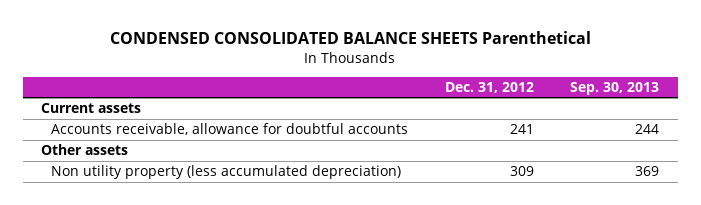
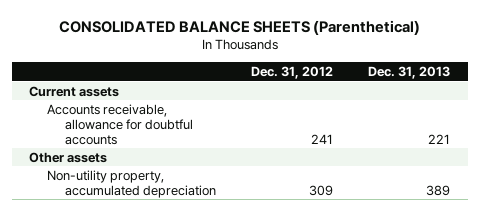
[110,31,592,45] CONDENSED CONSOLIDATED BALANCE SHEETS Parenthetical -> [58,19,420,35] CONSOLIDATED BALANCE SHEETS (Parenthetical)
[570,81,660,95] Sep. 30, 2013 -> none
none -> [368,65,451,79] Dec. 31, 2013
[51,165,402,180] Non utility property (less accumulated depreciation) -> [47,169,216,198] Non-utility property, accumulated depreciation

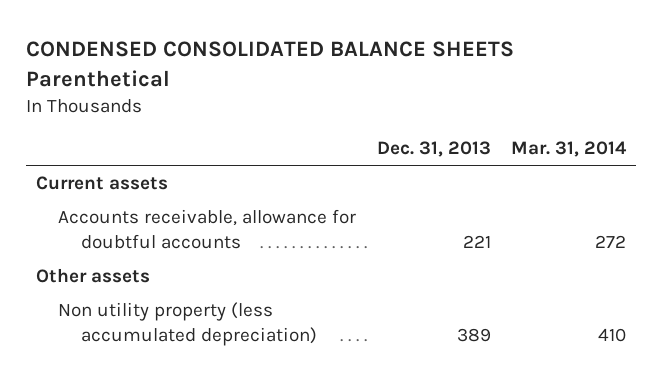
[58,19,420,35] CONSOLIDATED BALANCE SHEETS (Parenthetical) -> [25,40,514,87] CONDENSED CONSOLIDATED BALANCE SHEETS Parenthetical
[250,65,333,79] Dec. 31, 2012 -> none
none -> [511,140,628,157] Mar. 31, 2014
[47,169,216,198] Non-utility property, accumulated depreciation -> [58,302,317,346] Non utility property (less accumulated depreciation)

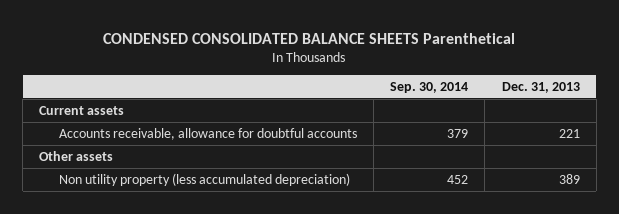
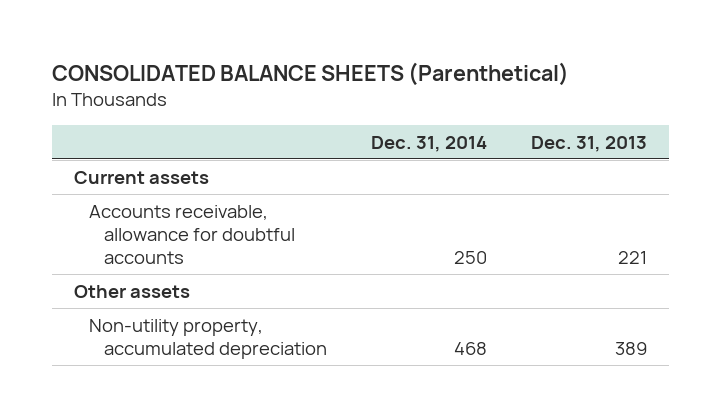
[103,32,516,44] CONDENSED CONSOLIDATED BALANCE SHEETS Parenthetical -> [52,62,570,87] CONSOLIDATED BALANCE SHEETS (Parenthetical)
[390,81,469,93] Sep. 30, 2014 -> none
none -> [371,135,488,152] Dec. 31, 2014
[59,172,351,186] Non utility property (less accumulated depreciation) -> [89,318,328,359] Non-utility property, accumulated depreciation

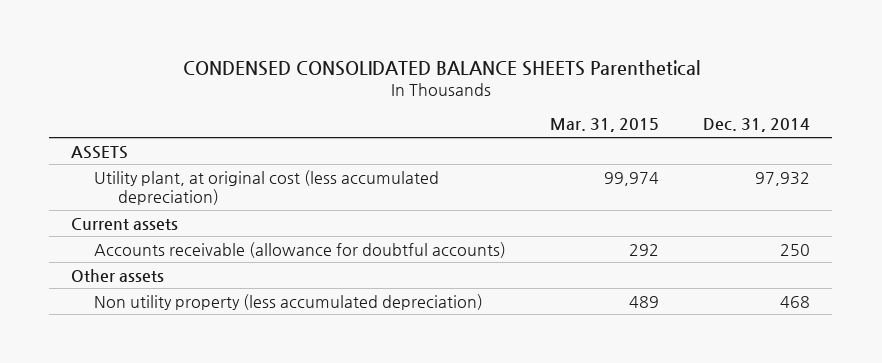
[52,62,570,87] CONSOLIDATED BALANCE SHEETS (Parenthetical) -> [182,59,700,76] CONDENSED CONSOLIDATED BALANCE SHEETS Parenthetical
[531,135,648,152] Dec. 31, 2013 -> none
none -> [550,118,660,133] Mar. 31, 2015
none -> [71,145,129,159] ASSETS
none -> [94,169,440,206] Utility plant, at original cost (less accumulated depreciation)
[89,204,296,265] Accounts receivable, allowance for doubtful accounts -> [94,241,507,258] Accounts receivable (allowance for doubtful accounts)
[89,318,328,359] Non-utility property, accumulated depreciation -> [94,293,484,310] Non utility property (less accumulated depreciation)

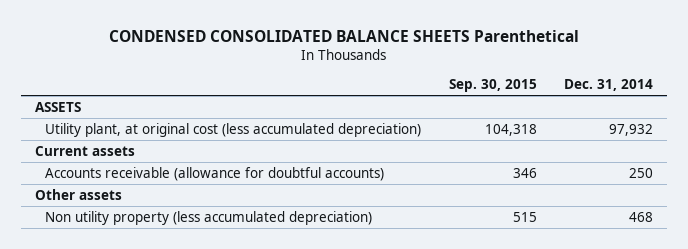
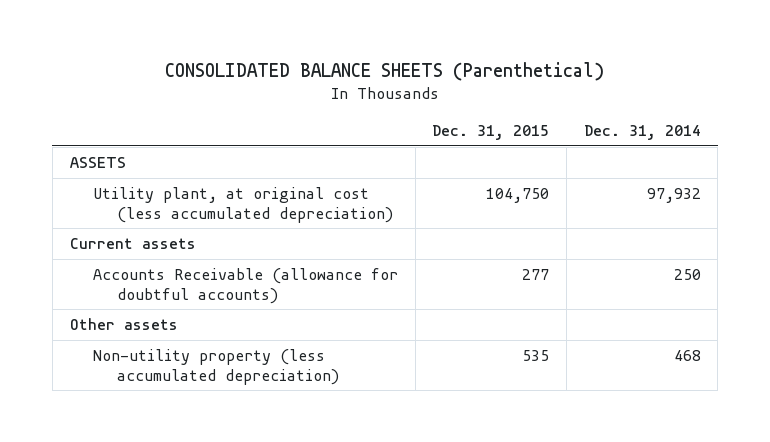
[109,29,580,42] CONDENSED CONSOLIDATED BALANCE SHEETS Parenthetical -> [165,62,605,82] CONSOLIDATED BALANCE SHEETS (Parenthetical)
[448,79,537,93] Sep. 30, 2015 -> none
none -> [432,124,550,140] Dec. 31, 2015
[45,166,385,181] Accounts receivable (allowance for doubtful accounts) -> [93,267,399,304] Accounts Receivable (allowance for doubtful accounts)
[45,210,373,225] Non utility property (less accumulated depreciation) -> [93,348,339,385] Non-utility property (less accumulated depreciation)

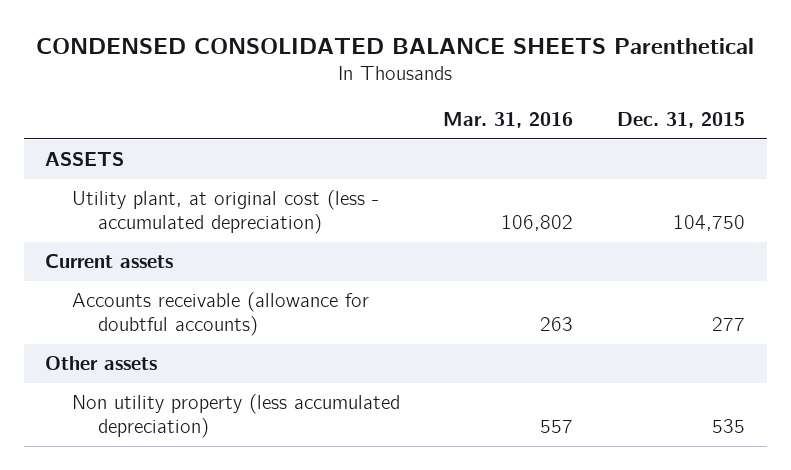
[165,62,605,82] CONSOLIDATED BALANCE SHEETS (Parenthetical) -> [36,37,755,54] CONDENSED CONSOLIDATED BALANCE SHEETS Parenthetical
[583,124,701,140] Dec. 31, 2014 -> none
none -> [443,112,574,129] Mar. 31, 2016
[93,186,393,223] Utility plant, at original cost (less accumulated depreciation) -> [71,190,379,235] Utility plant, at original cost (less - accumulated depreciation)
[93,267,399,304] Accounts Receivable (allowance for doubtful accounts) -> [71,292,369,337] Accounts receivable (allowance for doubtful accounts)
[93,348,339,385] Non-utility property (less accumulated depreciation) -> [71,394,400,439] Non utility property (less accumulated depreciation)

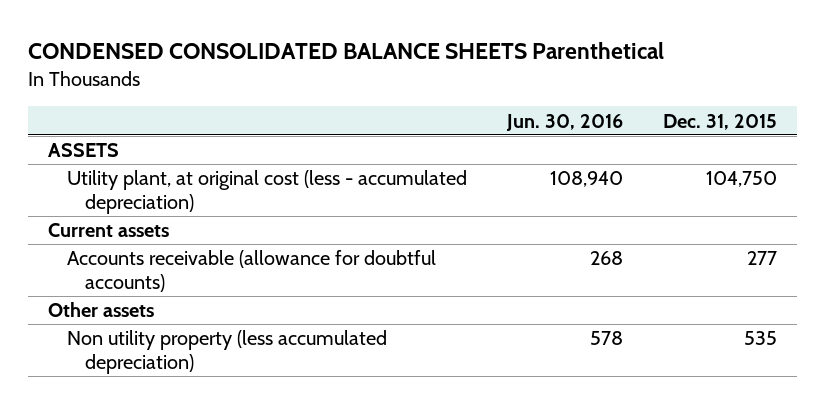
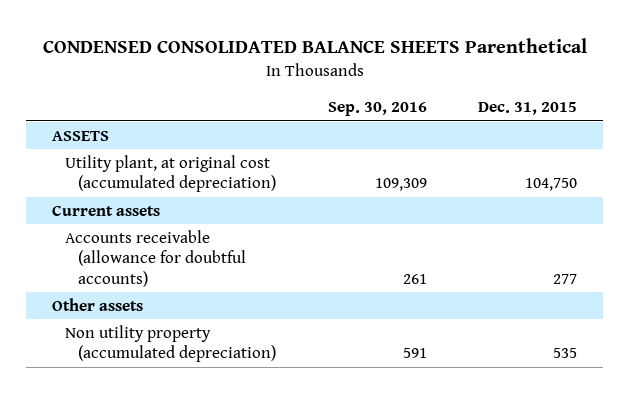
[505,113,623,131] Jun. 30, 2016 -> none
none -> [327,102,427,117] Sep. 30, 2016
[66,170,467,214] Utility plant, at original cost (less - accumulated depreciation) -> [65,155,276,193] Utility plant, at original cost (accumulated depreciation)
[66,330,387,374] Non utility property (less accumulated depreciation) -> [65,325,276,363] Non utility property (accumulated depreciation)

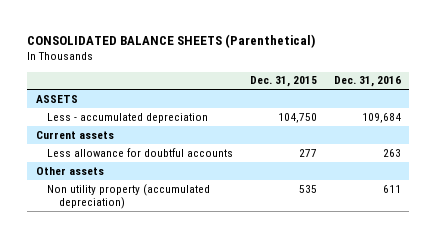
[42,38,587,54] CONDENSED CONSOLIDATED BALANCE SHEETS Parenthetical -> [27,33,316,48] CONSOLIDATED BALANCE SHEETS (Parenthetical)
[327,102,427,117] Sep. 30, 2016 -> none
none -> [333,76,401,88] Dec. 31, 2016
[65,155,276,193] Utility plant, at original cost (accumulated depreciation) -> [47,112,209,123] Less - accumulated depreciation
[65,230,246,287] Accounts receivable (allowance for doubtful accounts) -> [47,147,234,157] Less allowance for doubtful accounts

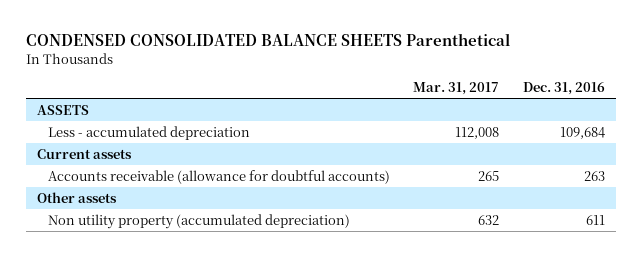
[27,33,316,48] CONSOLIDATED BALANCE SHEETS (Parenthetical) -> [25,32,510,46] CONDENSED CONSOLIDATED BALANCE SHEETS Parenthetical
[250,76,318,88] Dec. 31, 2015 -> none
none -> [413,82,500,96] Mar. 31, 2017
[47,147,234,157] Less allowance for doubtful accounts -> [48,169,391,184] Accounts receivable (allowance for doubtful accounts)

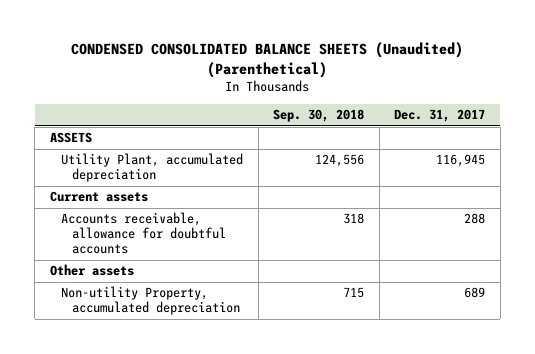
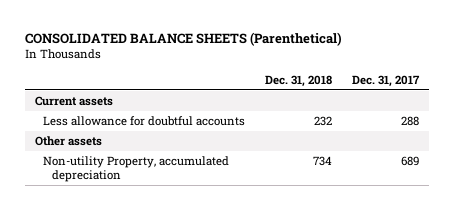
[71,42,464,79] CONDENSED CONSOLIDATED BALANCE SHEETS (Unaudited) (Parenthetical) -> [25,31,343,46] CONSOLIDATED BALANCE SHEETS (Parenthetical)
[273,109,365,123] Sep. 30, 2018 -> none
none -> [265,74,333,87] Dec. 31, 2018
[49,132,92,144] ASSETS -> none
[60,153,243,183] Utility Plant, accumulated depreciation -> none
[60,212,227,255] Accounts receivable, allowance for doubtful accounts -> [43,116,246,127] Less allowance for doubtful accounts

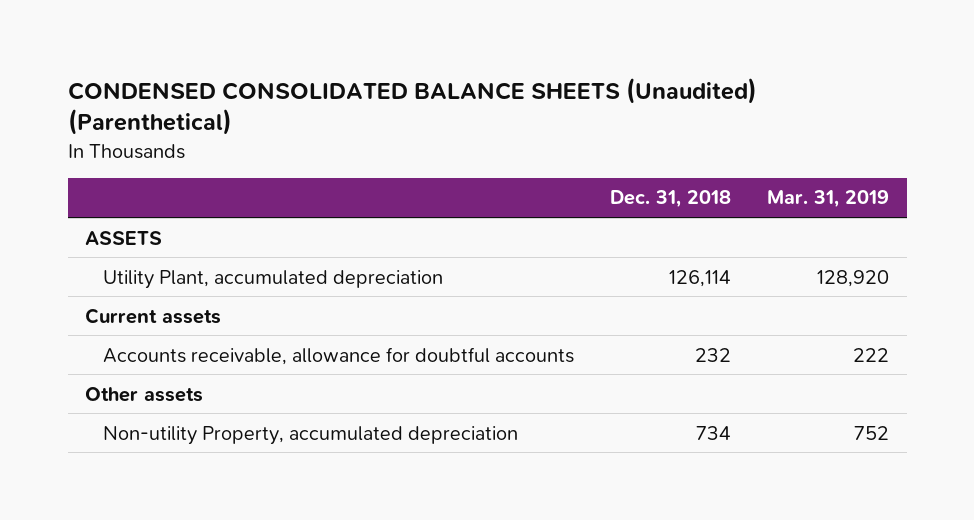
[25,31,343,46] CONSOLIDATED BALANCE SHEETS (Parenthetical) -> [67,77,757,136] CONDENSED CONSOLIDATED BALANCE SHEETS (Unaudited) (Parenthetical)
[351,74,420,87] Dec. 31, 2017 -> none
none -> [766,190,889,209] Mar. 31, 2019
none -> [85,230,163,245] ASSETS
none -> [103,269,444,289] Utility Plant, accumulated depreciation
[43,116,246,127] Less allowance for doubtful accounts -> [103,346,575,365] Accounts receivable, allowance for doubtful accounts

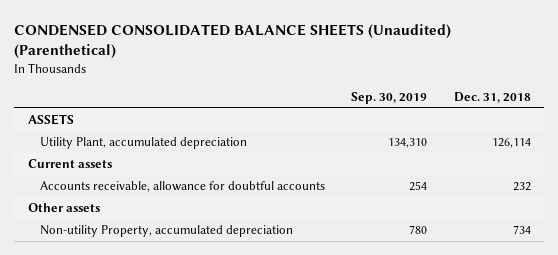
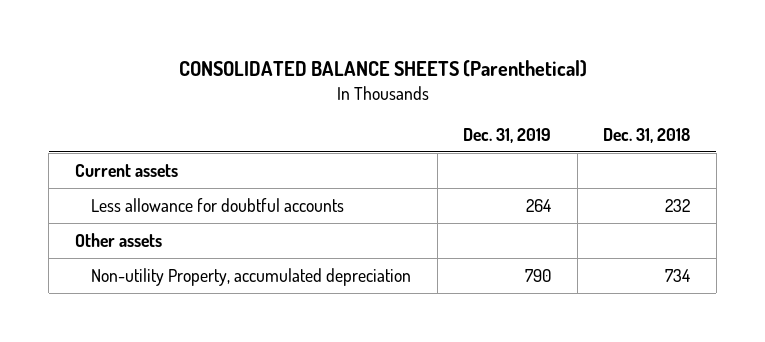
[14,23,452,59] CONDENSED CONSOLIDATED BALANCE SHEETS (Unaudited) (Parenthetical) -> [178,60,587,78] CONSOLIDATED BALANCE SHEETS (Parenthetical)
[351,92,428,105] Sep. 30, 2019 -> none
none -> [463,127,552,143] Dec. 31, 2019
[27,114,74,126] ASSETS -> none
[39,137,247,150] Utility Plant, accumulated depreciation -> none
[39,181,325,193] Accounts receivable, allowance for doubtful accounts -> [91,197,345,212] Less allowance for doubtful accounts

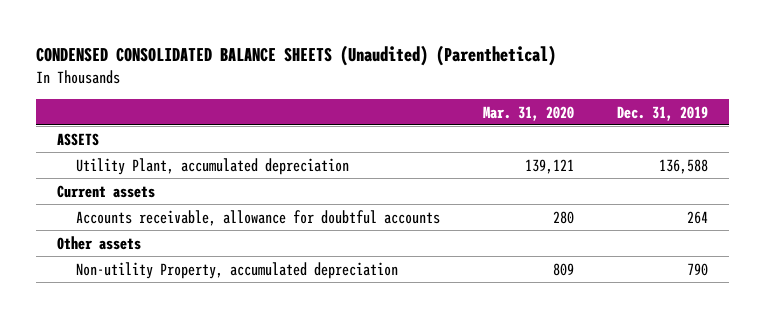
[178,60,587,78] CONSOLIDATED BALANCE SHEETS (Parenthetical) -> [35,44,556,66] CONDENSED CONSOLIDATED BALANCE SHEETS (Unaudited) (Parenthetical)
[603,127,691,143] Dec. 31, 2018 -> none
none -> [482,105,574,121] Mar. 31, 2020
none -> [57,132,100,146] ASSETS
none -> [75,157,349,175] Utility Plant, accumulated depreciation
[91,197,345,212] Less allowance for doubtful accounts -> [75,209,440,226] Accounts receivable, allowance for doubtful accounts

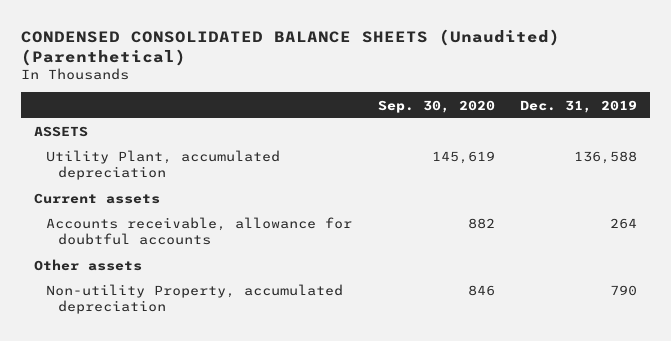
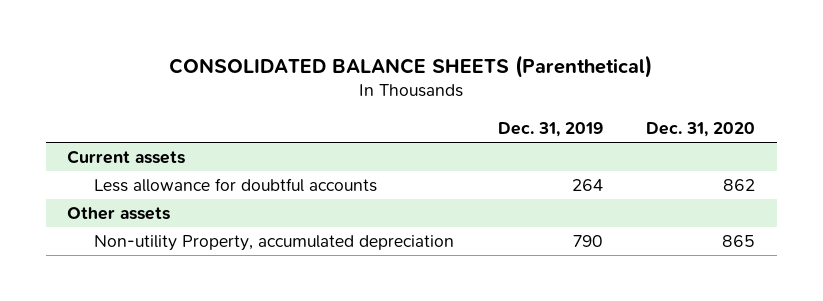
[21,28,561,66] CONDENSED CONSOLIDATED BALANCE SHEETS (Unaudited) (Parenthetical) -> [169,54,653,78] CONSOLIDATED BALANCE SHEETS (Parenthetical)
[377,99,495,113] Sep. 30, 2020 -> none
none -> [646,122,756,138] Dec. 31, 2020
[34,126,89,138] ASSETS -> none
[46,150,281,181] Utility Plant, accumulated depreciation -> none
[46,217,353,246] Accounts receivable, allowance for doubtful accounts -> [94,178,378,193] Less allowance for doubtful accounts

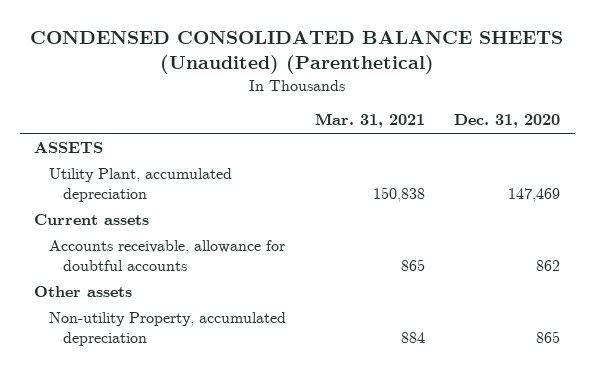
[169,54,653,78] CONSOLIDATED BALANCE SHEETS (Parenthetical) -> [30,31,564,75] CONDENSED CONSOLIDATED BALANCE SHEETS (Unaudited) (Parenthetical)
[497,122,603,138] Dec. 31, 2019 -> none
none -> [314,113,425,129] Mar. 31, 2021
none -> [34,141,104,153] ASSETS
none -> [48,167,232,202] Utility Plant, accumulated depreciation
[94,178,378,193] Less allowance for doubtful accounts -> [48,239,285,271] Accounts receivable, allowance for doubtful accounts

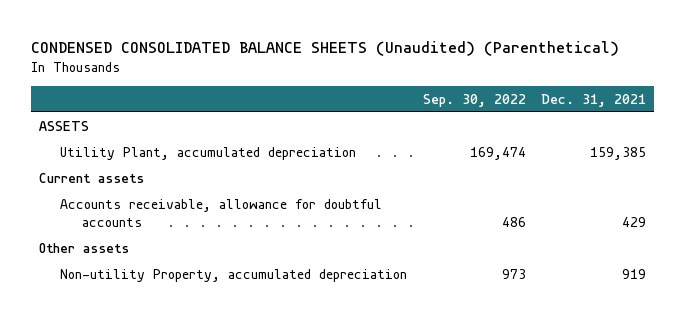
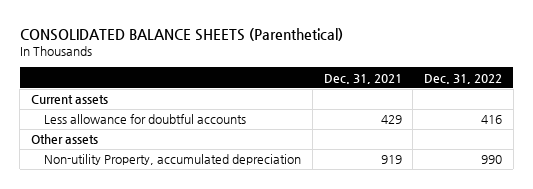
[30,40,619,56] CONDENSED CONSOLIDATED BALANCE SHEETS (Unaudited) (Parenthetical) -> [19,27,343,41] CONSOLIDATED BALANCE SHEETS (Parenthetical)
[422,93,526,107] Sep. 30, 2022 -> none
none -> [424,73,503,84] Dec. 31, 2022
[38,120,89,131] ASSETS -> none
[60,146,357,160] Utility Plant, accumulated depreciation -> none
[60,198,383,227] Accounts receivable, allowance for doubtful accounts -> [44,114,247,125] Less allowance for doubtful accounts

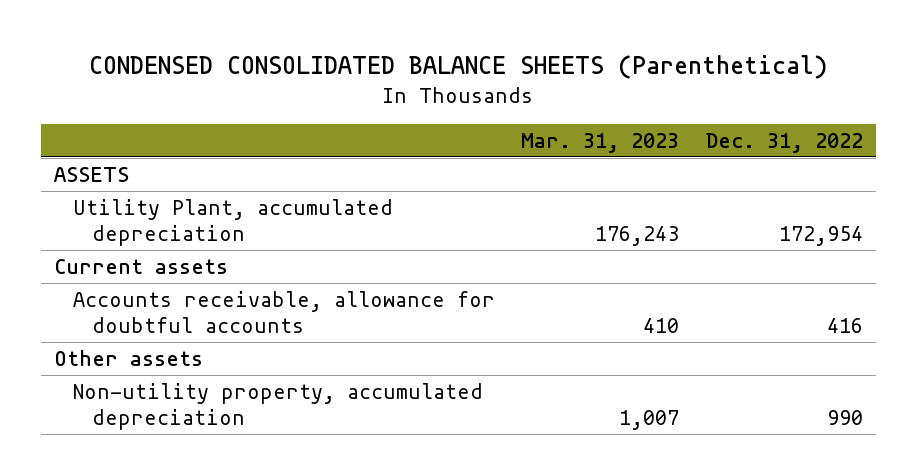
[19,27,343,41] CONSOLIDATED BALANCE SHEETS (Parenthetical) -> [89,54,828,79] CONDENSED CONSOLIDATED BALANCE SHEETS (Parenthetical)
[323,73,402,84] Dec. 31, 2021 -> none
none -> [521,132,680,153] Mar. 31, 2023
none -> [53,166,129,182] ASSETS
none -> [72,198,393,247] Utility Plant, accumulated depreciation
[44,114,247,125] Less allowance for doubtful accounts -> [72,290,495,334] Accounts receivable, allowance for doubtful accounts
[44,154,302,166] Non-utility Property, accumulated depreciation -> [72,382,483,431] Non-utility property, accumulated depreciation

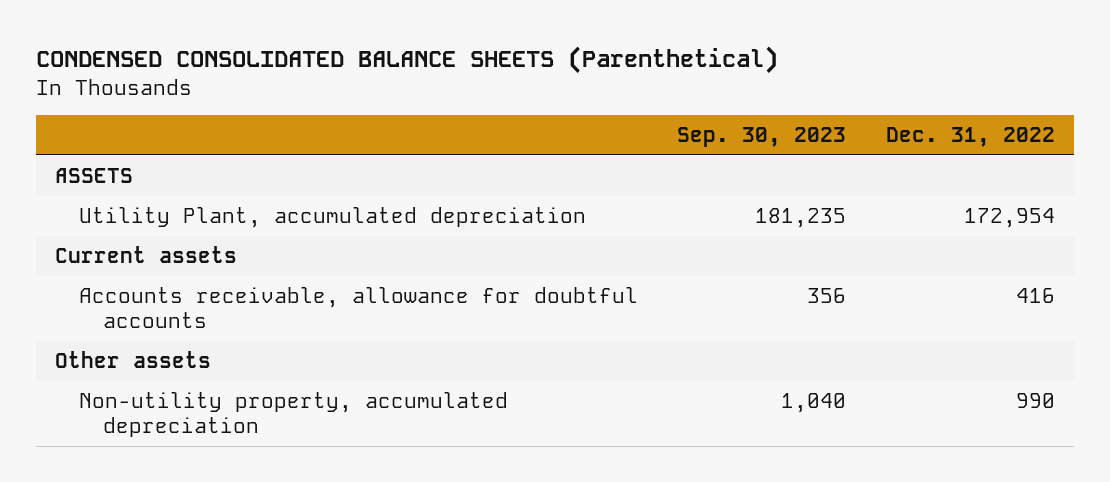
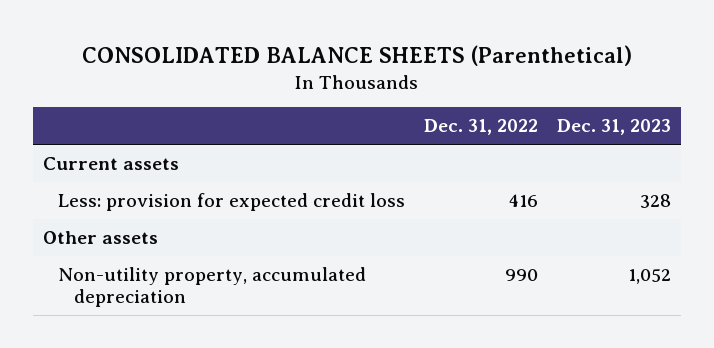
[35,46,778,75] CONDENSED CONSOLIDATED BALANCE SHEETS (Parenthetical) -> [82,44,633,66] CONSOLIDATED BALANCE SHEETS (Parenthetical)
[677,126,847,147] Sep. 30, 2023 -> none
none -> [557,119,672,136] Dec. 31, 2023
[55,168,134,184] ASSETS -> none
[79,207,587,229] Utility Plant, accumulated depreciation -> none
[79,287,639,329] Accounts receivable, allowance for doubtful accounts -> [58,192,406,211] Less: provision for expected credit loss

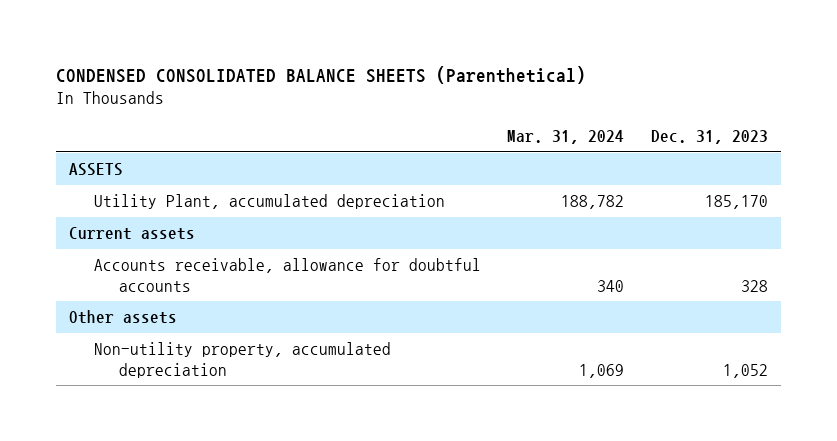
[82,44,633,66] CONSOLIDATED BALANCE SHEETS (Parenthetical) -> [55,66,586,85] CONDENSED CONSOLIDATED BALANCE SHEETS (Parenthetical)
[424,119,539,136] Dec. 31, 2022 -> none
none -> [507,130,625,145] Mar. 31, 2024
none -> [69,163,124,177] ASSETS
none -> [93,194,445,210] Utility Plant, accumulated depreciation
[58,192,406,211] Less: provision for expected credit loss -> [93,258,481,292] Accounts receivable, allowance for doubtful accounts

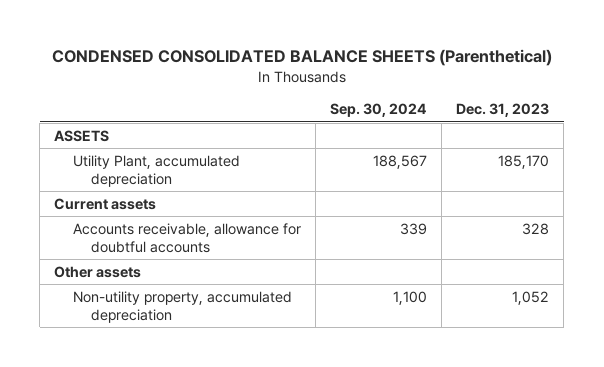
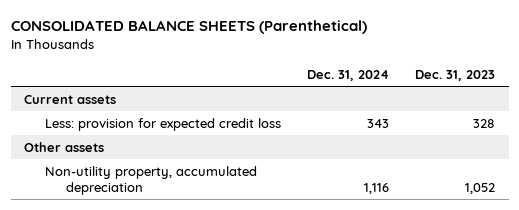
[51,49,552,67] CONDENSED CONSOLIDATED BALANCE SHEETS (Parenthetical) -> [10,20,367,35] CONSOLIDATED BALANCE SHEETS (Parenthetical)
[330,103,428,118] Sep. 30, 2024 -> none
none -> [307,69,390,81] Dec. 31, 2024
[54,129,110,142] ASSETS -> none
[72,154,240,187] Utility Plant, accumulated depreciation -> none
[72,222,301,253] Accounts receivable, allowance for doubtful accounts -> [44,117,281,131] Less: provision for expected credit loss

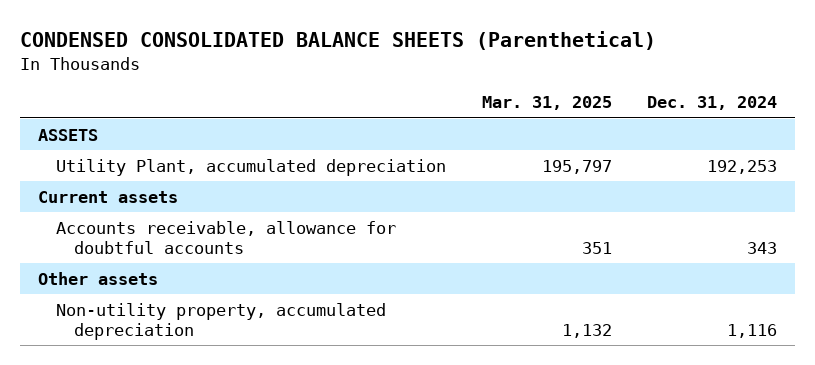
[10,20,367,35] CONSOLIDATED BALANCE SHEETS (Parenthetical) -> [20,30,657,50] CONDENSED CONSOLIDATED BALANCE SHEETS (Parenthetical)
[415,69,496,81] Dec. 31, 2023 -> none
none -> [481,96,612,111] Mar. 31, 2025
none -> [38,128,99,141] ASSETS
none -> [55,158,446,176] Utility Plant, accumulated depreciation
[44,117,281,131] Less: provision for expected credit loss -> [55,220,396,254] Accounts receivable, allowance for doubtful accounts

